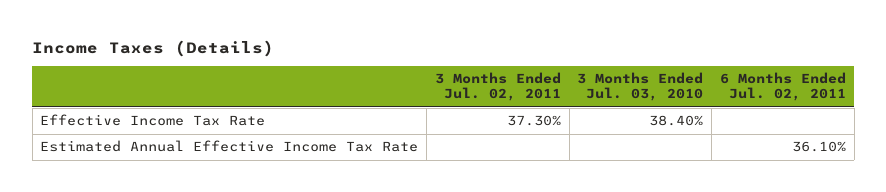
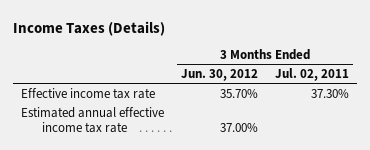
[577,72,704,102] 3 Months Ended Jul. 03, 2010 -> none
[720,72,847,102] 6 Months Ended Jul. 02, 2011 -> none
none -> [180,69,258,82] Jun. 30, 2012
[40,114,266,127] Effective Income Tax Rate -> [21,87,156,99] Effective income tax rate
[40,140,419,153] Estimated Annual Effective Income Tax Rate -> [21,106,165,133] Estimated annual effective income tax rate

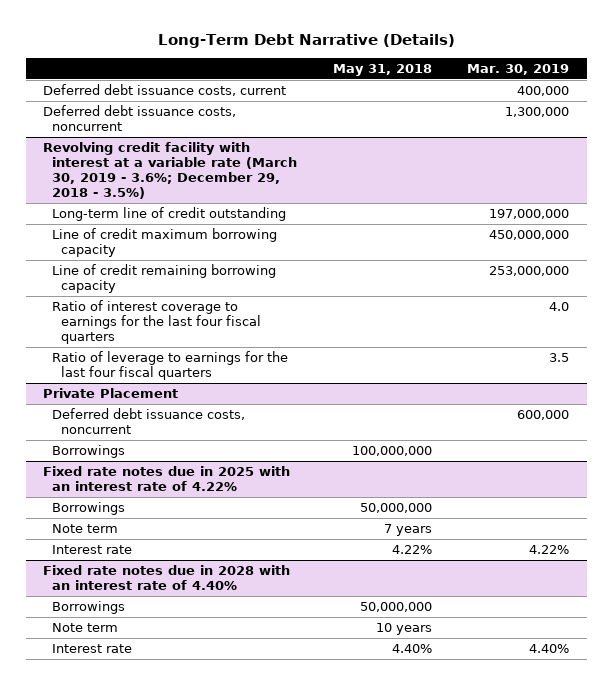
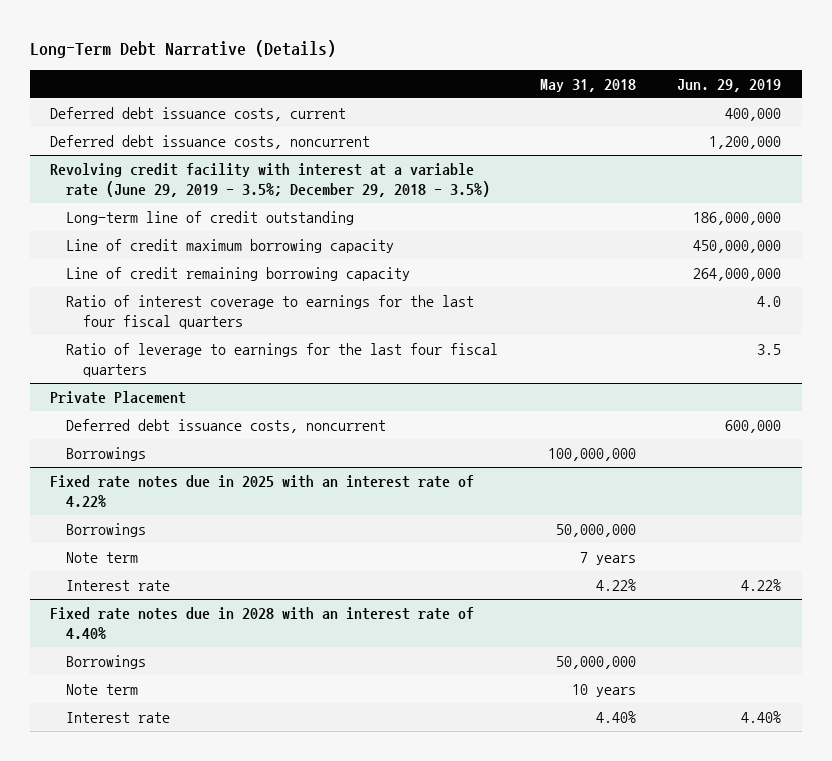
[466,63,569,75] Mar. 30, 2019 -> none
none -> [677,78,782,92] Jun. 29, 2019
[43,142,298,200] Revolving credit facility with interest at a variable rate (March 30, 2019 - 3.6%; December 29, 2018 - 3.5%) -> [50,163,491,198] Revolving credit facility with interest at a variable rate (June 29, 2019 - 3.5%; December 29, 2018 - 3.5%)

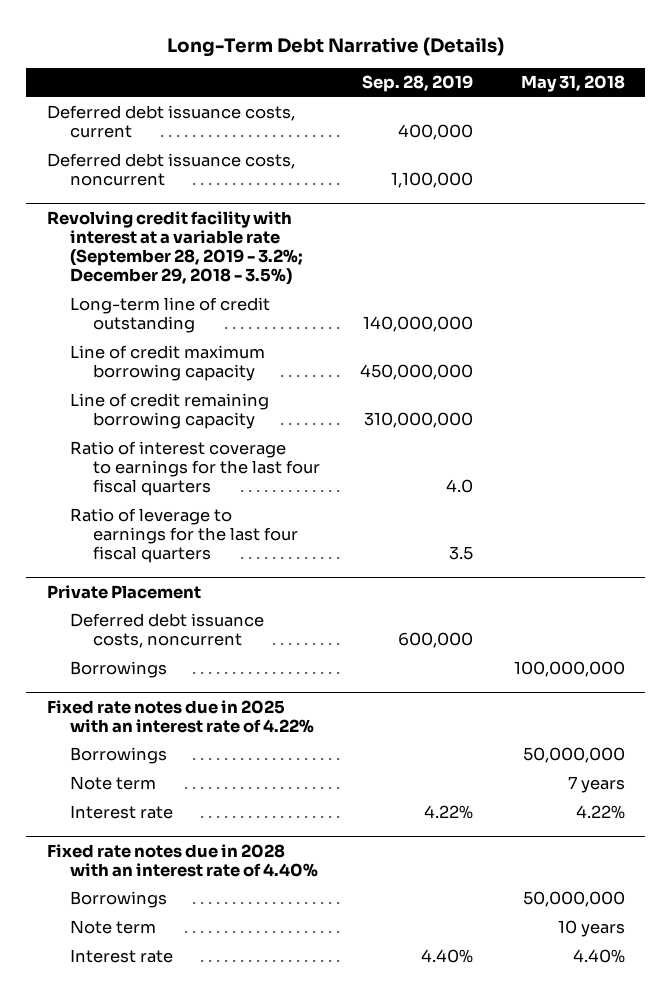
[677,78,782,92] Jun. 29, 2019 -> none
none -> [362,75,474,93] Sep. 28, 2019
[50,163,491,198] Revolving credit facility with interest at a variable rate (June 29, 2019 - 3.5%; December 29, 2018 - 3.5%) -> [46,210,303,286] Revolving credit facility with interest at a variable rate (September 28, 2019 - 3.2%; December 29, 2018 - 3.5%)

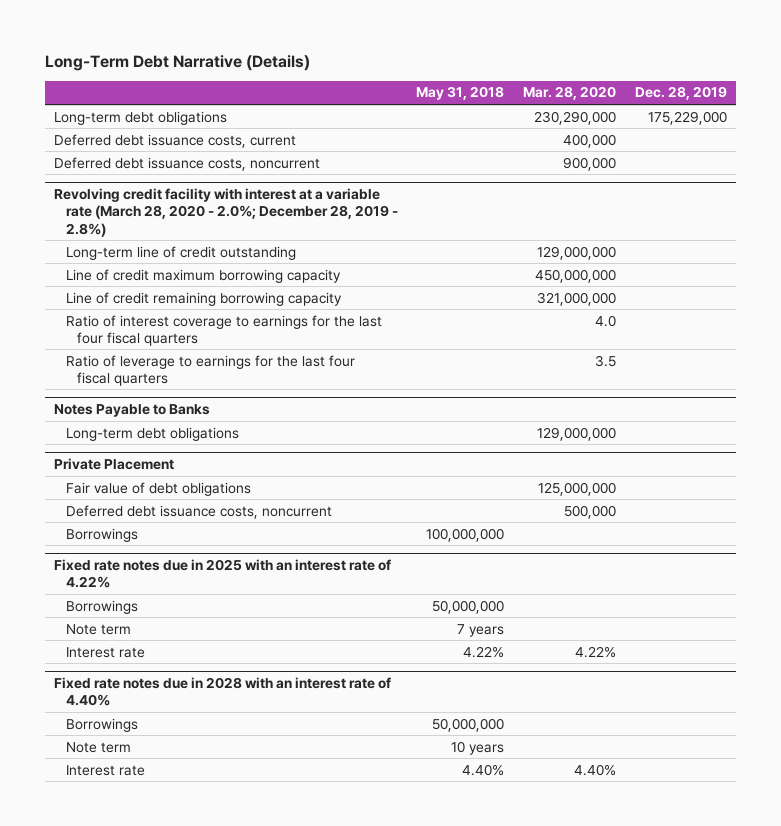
[362,75,474,93] Sep. 28, 2019 -> none
none -> [523,86,617,101] Mar. 28, 2020
none -> [634,86,727,101] Dec. 28, 2019
none -> [54,110,228,125] Long-term debt obligations
[46,210,303,286] Revolving credit facility with interest at a variable rate (September 28, 2019 - 3.2%; December 29, 2018 - 3.5%) -> [54,188,398,237] Revolving credit facility with interest at a variable rate (March 28, 2020 - 2.0%; December 28, 2019 - 2.8%)
none -> [54,404,211,418] Notes Payable to Banks
none -> [65,426,239,441] Long-term debt obligations
none -> [65,481,251,496] Fair value of debt obligations

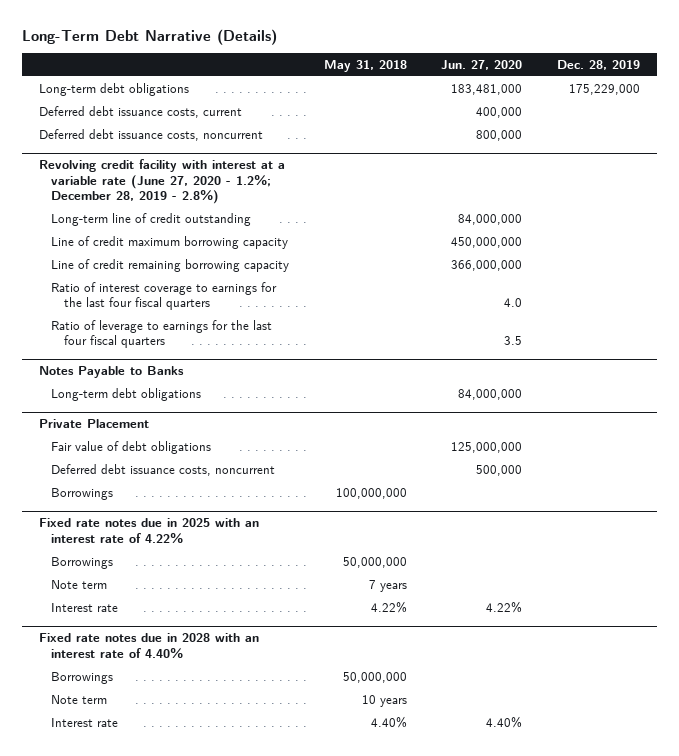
[523,86,617,101] Mar. 28, 2020 -> none
none -> [441,59,523,70] Jun. 27, 2020
[54,188,398,237] Revolving credit facility with interest at a variable rate (March 28, 2020 - 2.0%; December 28, 2019 - 2.8%) -> [38,159,285,205] Revolving credit facility with interest at a variable rate (June 27, 2020 - 1.2%; December 28, 2019 - 2.8%)

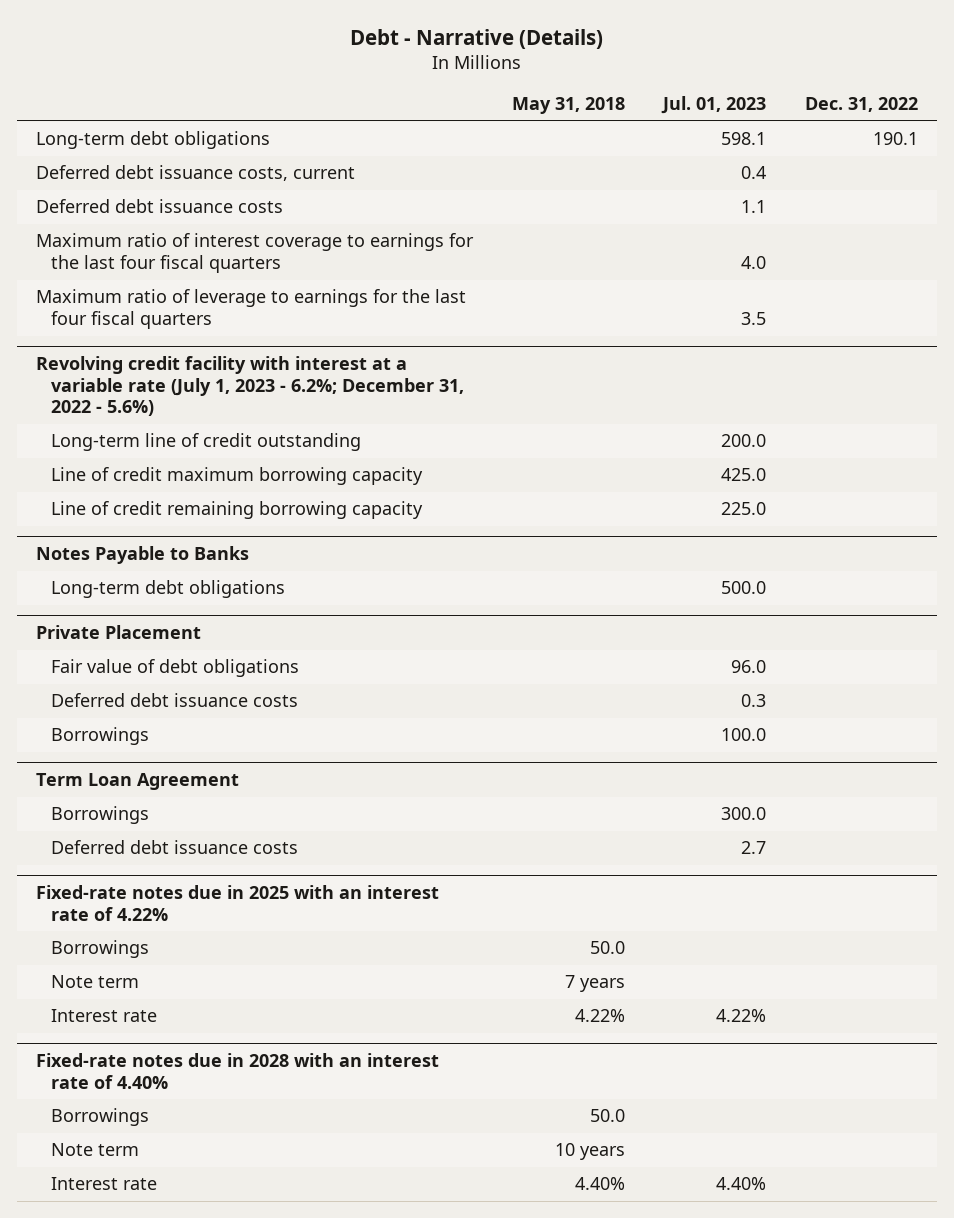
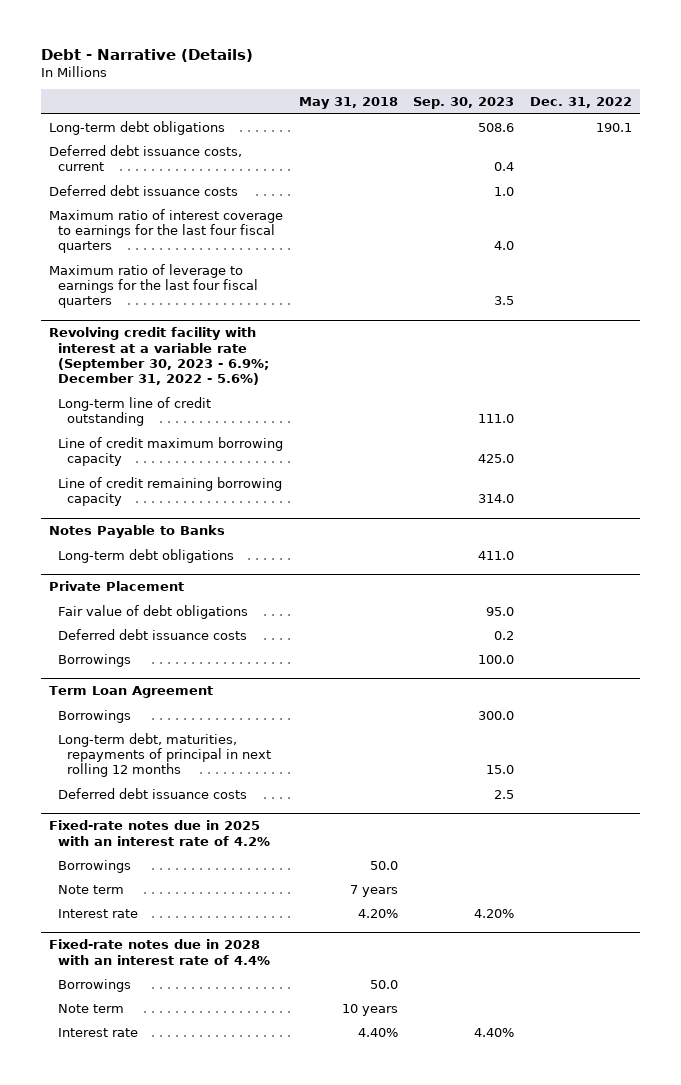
[661,95,767,114] Jul. 01, 2023 -> none
none -> [413,96,515,109] Sep. 30, 2023
[36,356,464,417] Revolving credit facility with interest at a variable rate (July 1, 2023 - 6.2%; December 31, 2022 - 5.6%) -> [48,327,269,386] Revolving credit facility with interest at a variable rate (September 30, 2023 - 6.9%; December 31, 2022 - 5.6%)
none -> [57,732,271,778] Long-term debt, maturities, repayments of principal in next rolling 12 months
[36,885,440,921] Fixed-rate notes due in 2025 with an interest rate of 4.22% -> [48,820,270,846] Fixed-rate notes due in 2025 with an interest rate of 4.2%
[574,1009,625,1023] 4.22% -> [357,908,398,918] 4.20%
[36,1053,440,1089] Fixed-rate notes due in 2028 with an interest rate of 4.40% -> [48,939,270,965] Fixed-rate notes due in 2028 with an interest rate of 4.4%

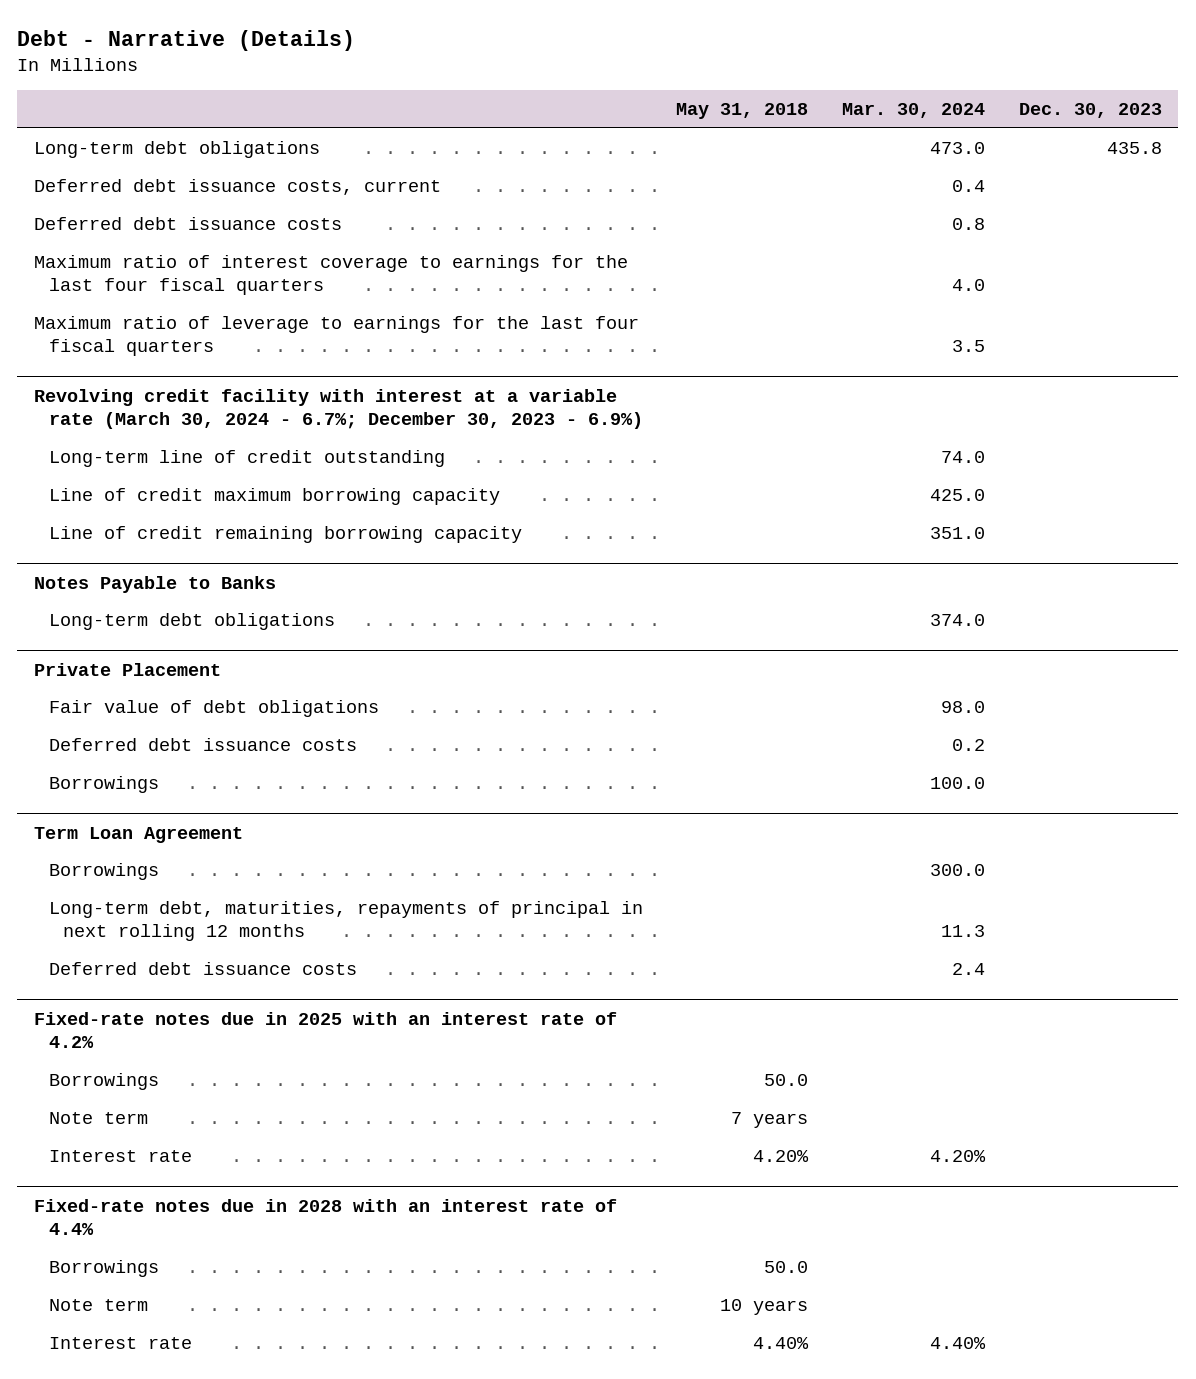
[413,96,515,109] Sep. 30, 2023 -> none
[530,96,633,108] Dec. 31, 2022 -> none
none -> [842,102,986,118] Mar. 30, 2024
none -> [1018,102,1162,118] Dec. 30, 2023
[48,327,269,386] Revolving credit facility with interest at a variable rate (September 30, 2023 - 6.9%; December 31, 2022 - 5.6%) -> [34,388,643,429] Revolving credit facility with interest at a variable rate (March 30, 2024 - 6.7%; December 30, 2023 - 6.9%)

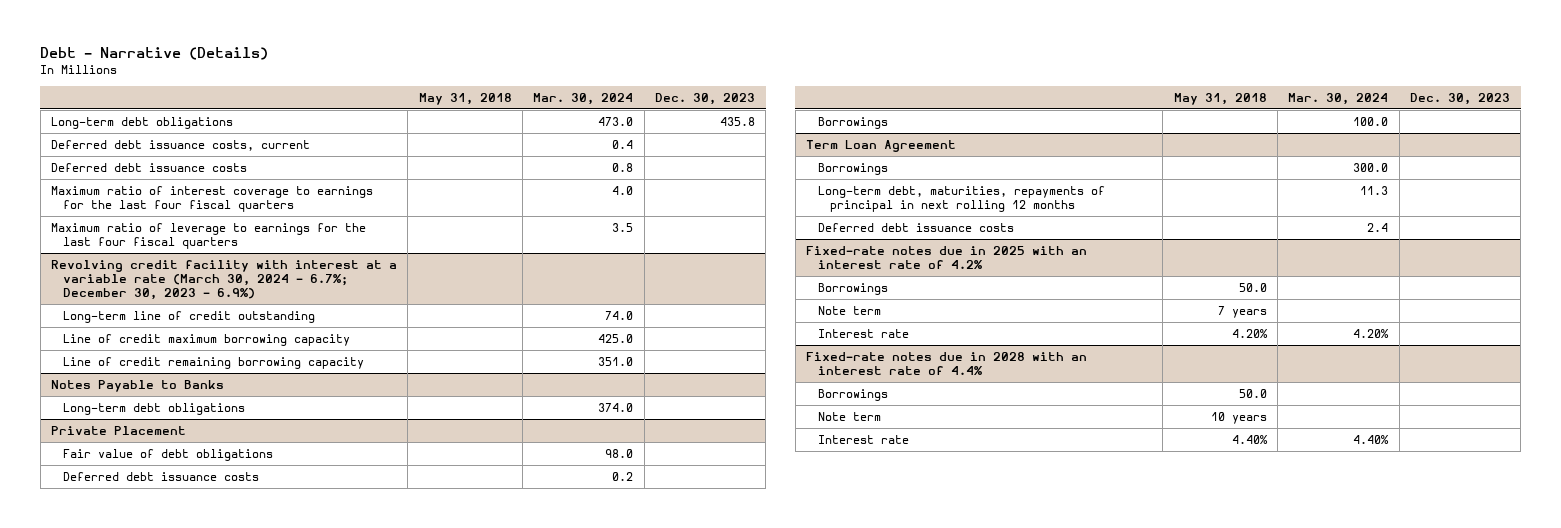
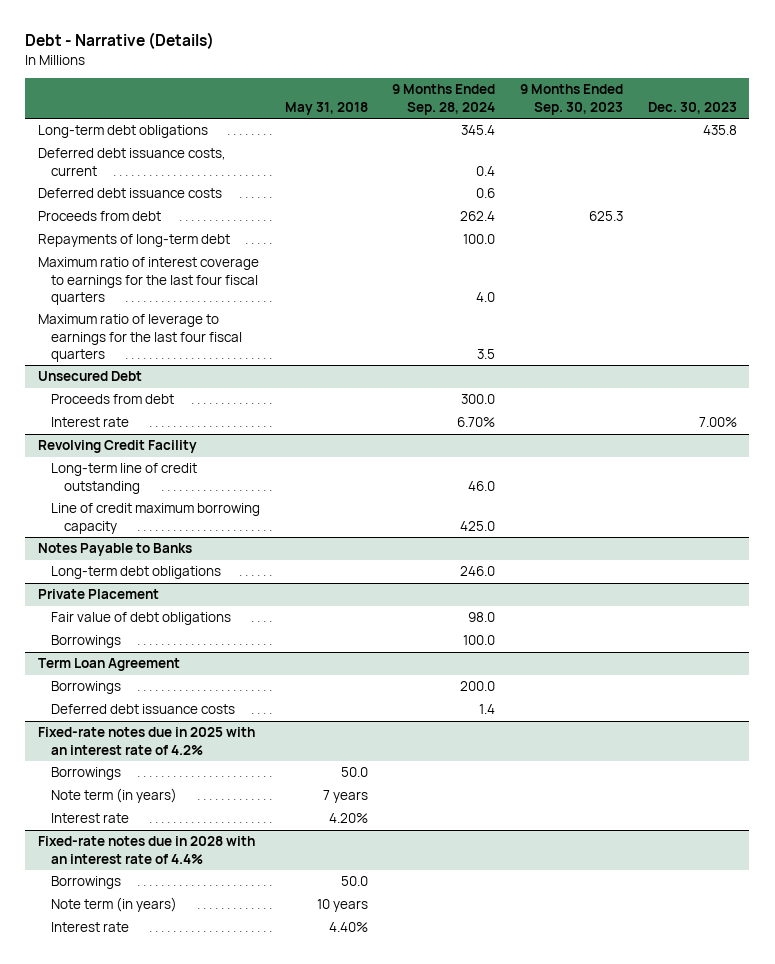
[533,92,634,105] Mar. 30, 2024 -> none
none -> [392,84,496,115] 9 Months Ended Sep. 28, 2024
none -> [520,84,624,115] 9 Months Ended Sep. 30, 2023
none -> [37,211,161,222] Proceeds from debt
none -> [37,234,230,248] Repayments of long-term debt
none -> [37,371,142,382] Unsecured Debt
none -> [50,394,174,405] Proceeds from debt
none -> [50,417,129,428] Interest rate
[51,259,398,300] Revolving credit facility with interest at a variable rate (March 30, 2024 - 6.7%; December 30, 2023 - 6.9%) -> [37,440,197,454] Revolving Credit Facility
[63,356,365,369] Line of credit remaining borrowing capacity -> none
[63,471,260,481] Deferred debt issuance costs -> none
[818,185,1106,212] Long-term debt, maturities, repayments of principal in next rolling 12 months -> none
[818,305,882,315] Note term -> [50,788,177,804] Note term (in years)
[818,411,882,421] Note term -> [50,897,177,913] Note term (in years)

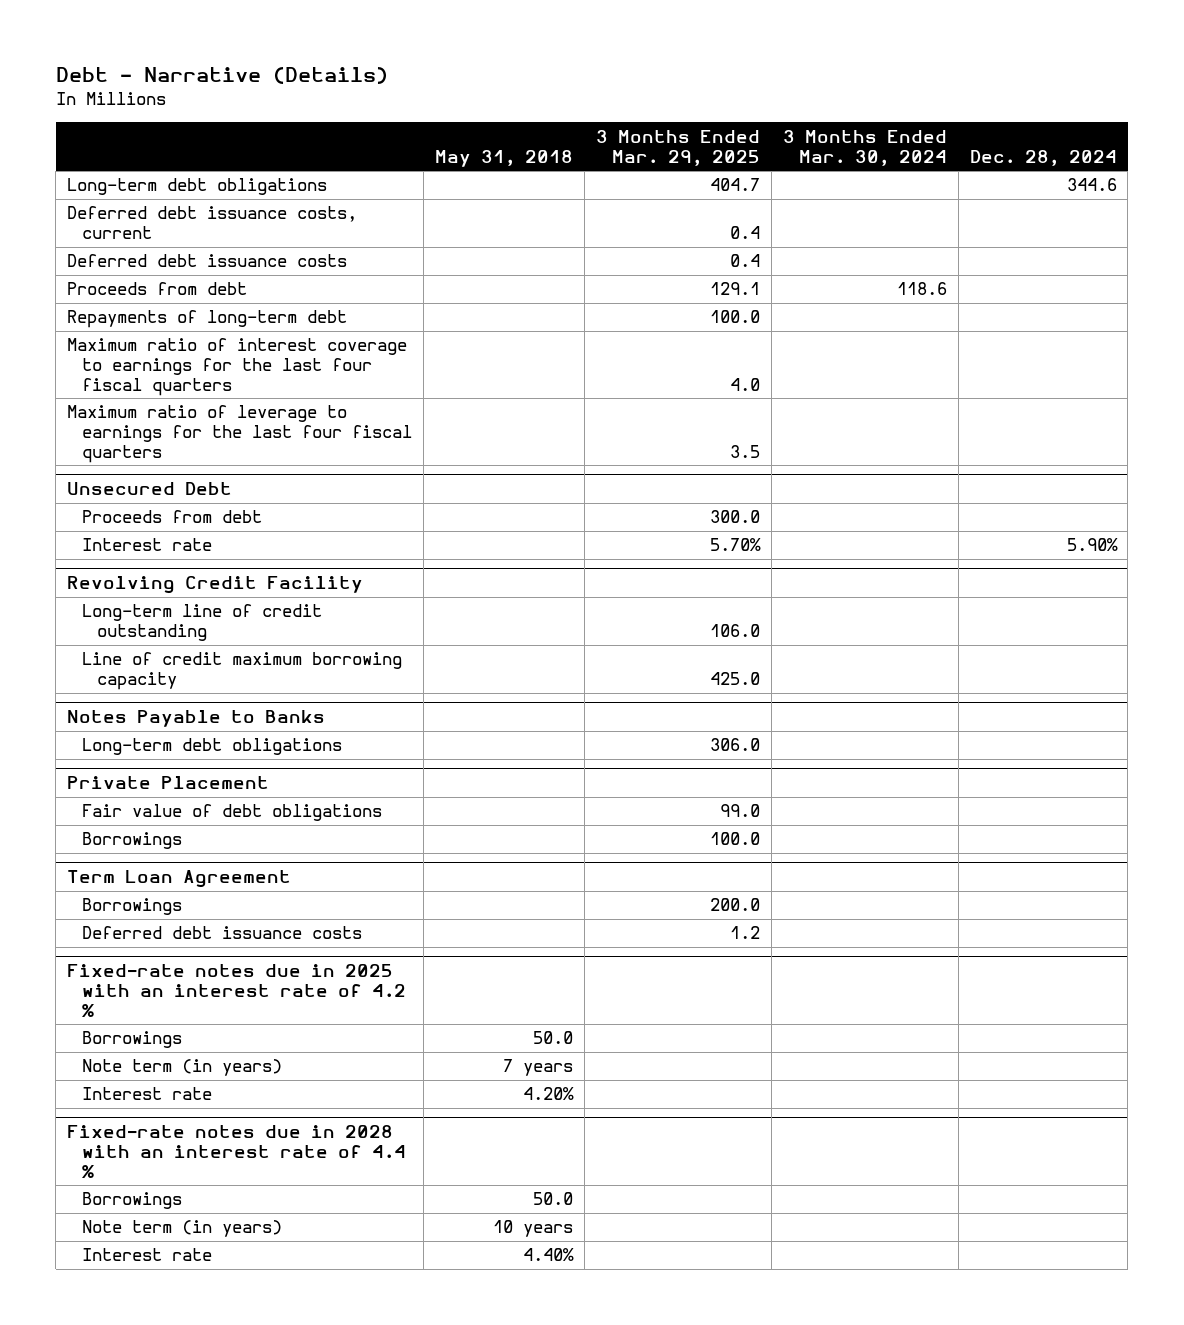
[392,84,496,115] 9 Months Ended Sep. 28, 2024 -> none
[520,84,624,115] 9 Months Ended Sep. 30, 2023 -> none
[647,101,737,114] Dec. 30, 2023 -> none
none -> [595,129,760,166] 3 Months Ended Mar. 29, 2025
none -> [782,129,947,166] 3 Months Ended Mar. 30, 2024
none -> [969,149,1117,166] Dec. 28, 2024
[37,727,255,755] Fixed-rate notes due in 2025 with an interest rate of 4.2% -> [67,964,406,1017] Fixed-rate notes due in 2025 with an interest rate of 4.2 %
[37,836,255,864] Fixed-rate notes due in 2028 with an interest rate of 4.4% -> [67,1125,406,1178] Fixed-rate notes due in 2028 with an interest rate of 4.4 %

